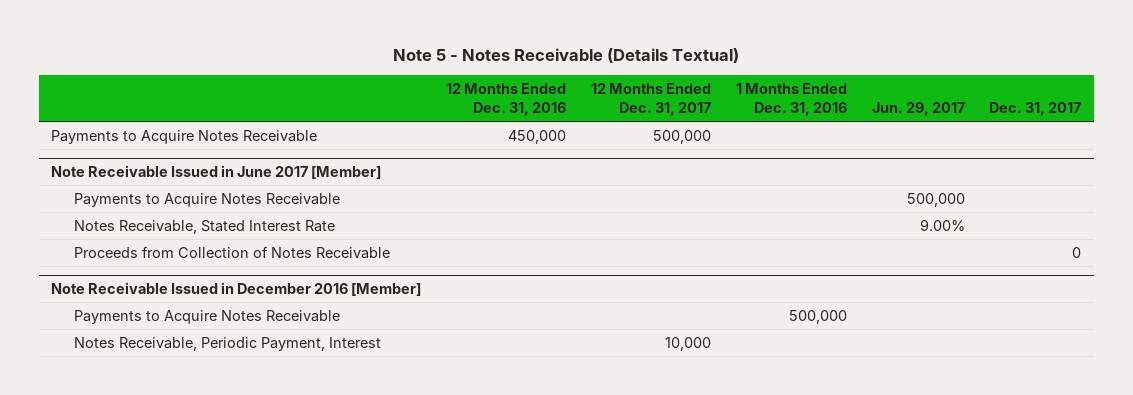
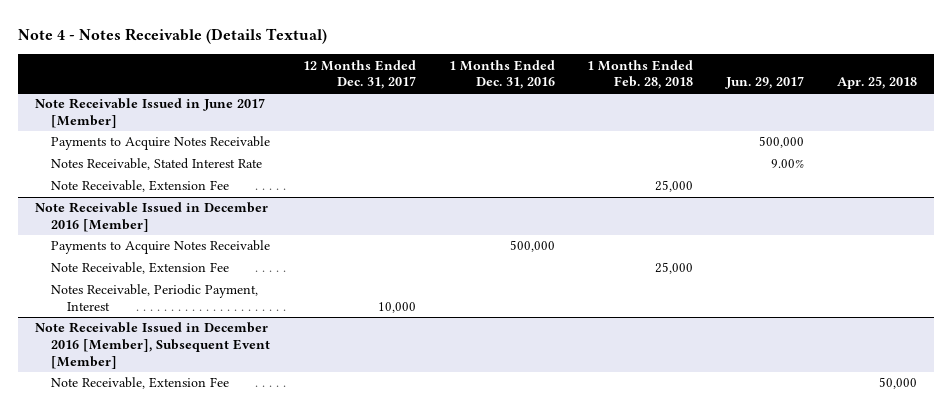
[393,48,740,64] Note 5 - Notes Receivable (Details Textual) -> [18,27,328,44] Note 4 - Notes Receivable (Details Textual)
[446,83,567,116] 12 Months Ended Dec. 31, 2016 -> none
[989,101,1082,116] Dec. 31, 2017 -> none
none -> [587,59,694,90] 1 Months Ended Feb. 28, 2018
none -> [837,76,918,90] Apr. 25, 2018
[51,129,318,144] Payments to Acquire Notes Receivable -> none
[73,245,390,259] Proceeds from Collection of Notes Receivable -> none
none -> [50,180,229,193] Note Receivable, Extension Fee
none -> [50,262,229,275] Note Receivable, Extension Fee
none -> [34,322,270,369] Note Receivable Issued in December 2016 [Member], Subsequent Event [Member]
none -> [50,377,229,390] Note Receivable, Extension Fee

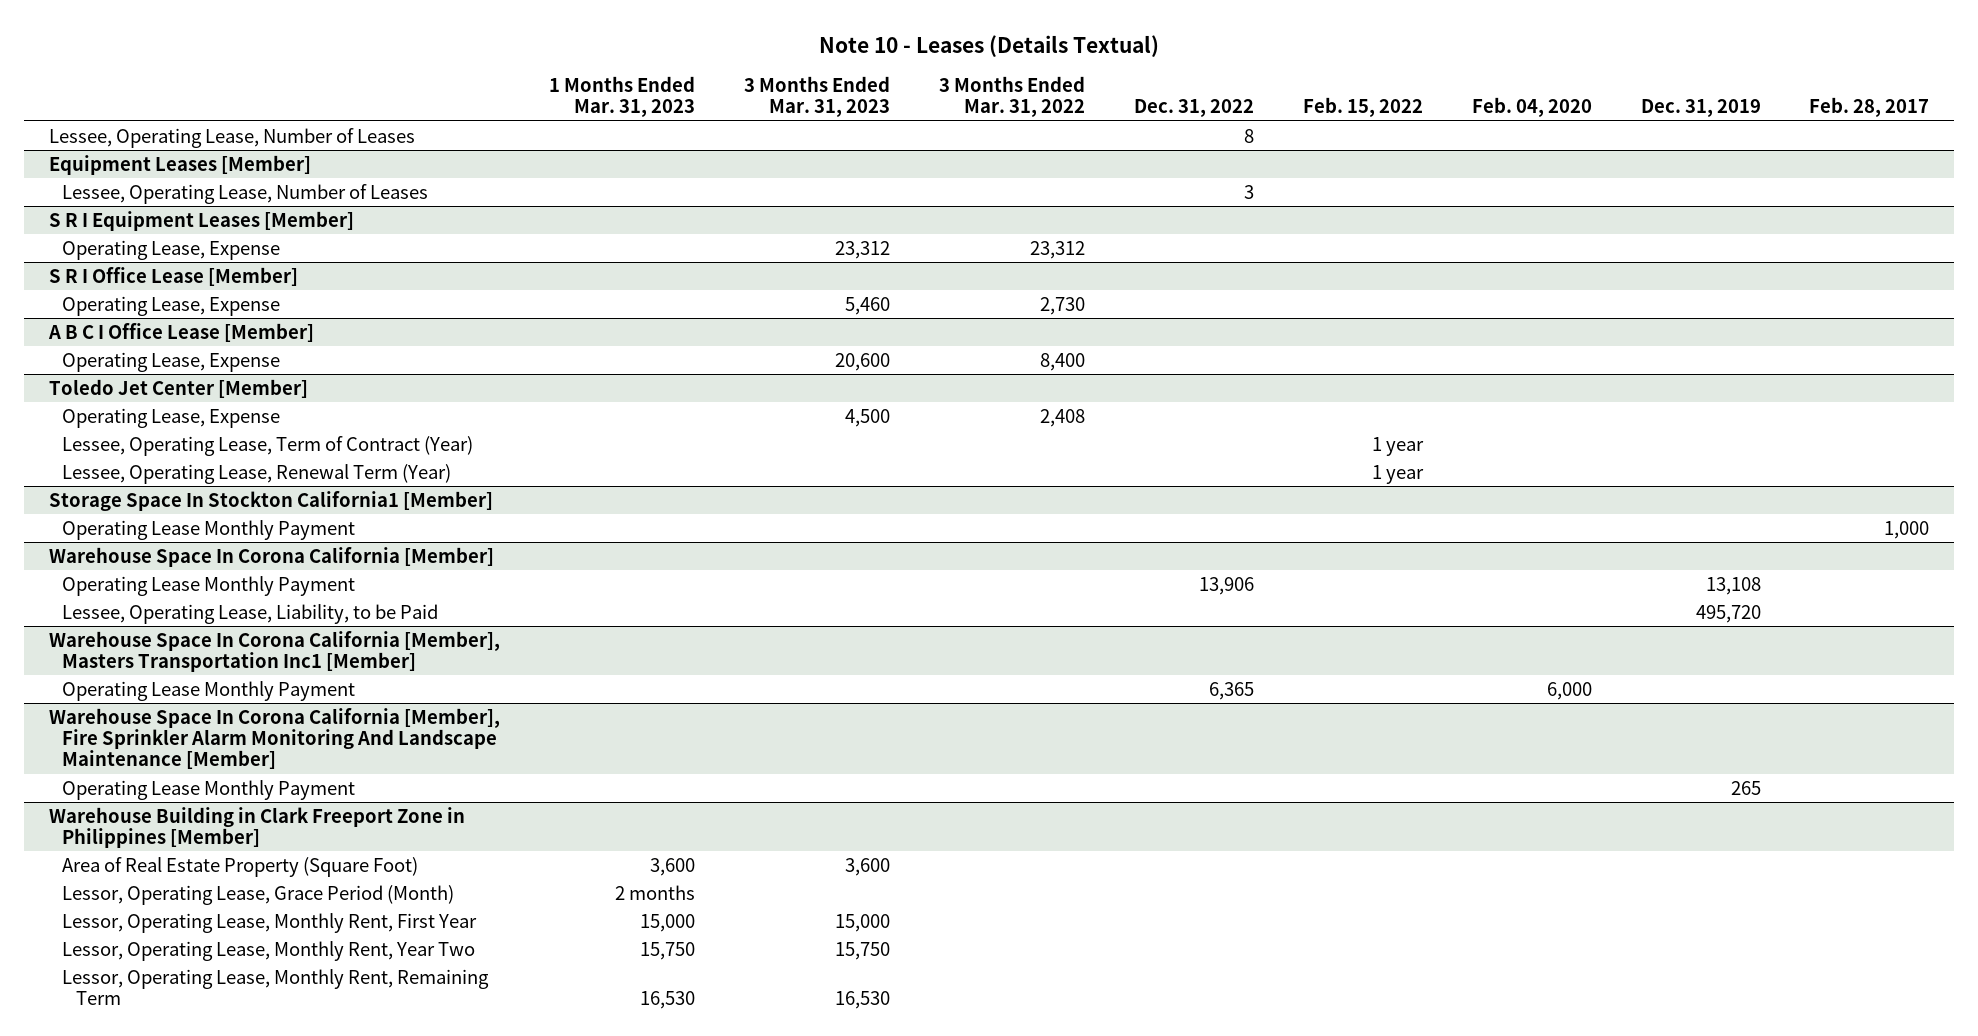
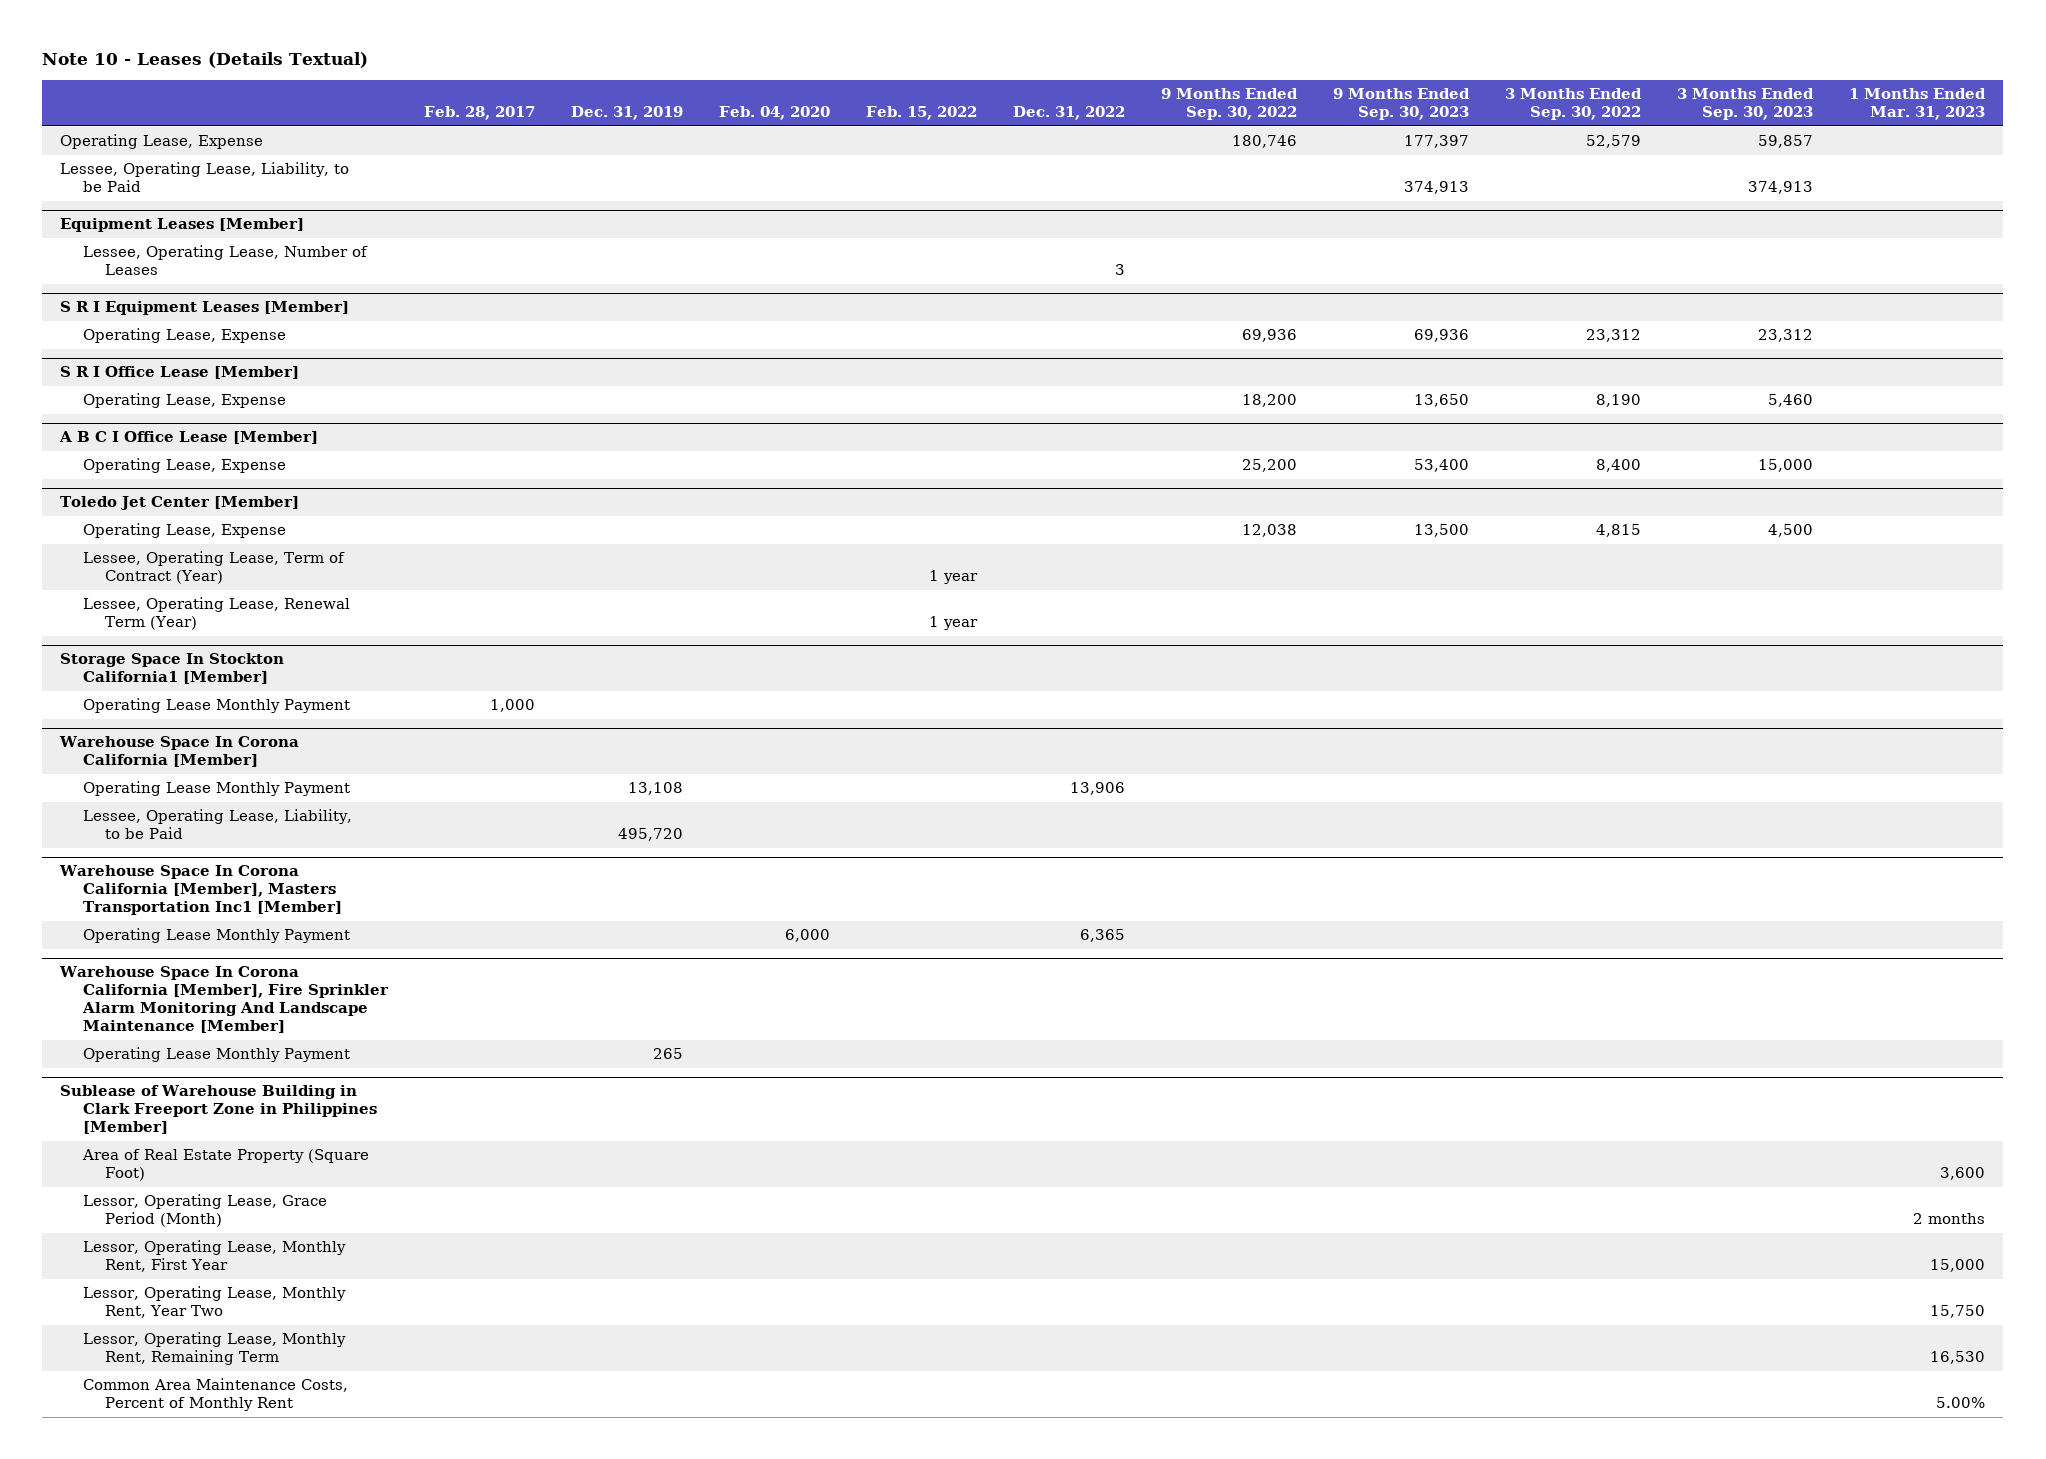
[743,75,890,118] 3 Months Ended Mar. 31, 2023 -> none
[938,75,1085,118] 3 Months Ended Mar. 31, 2022 -> none
none -> [1160,88,1298,121] 9 Months Ended Sep. 30, 2022
none -> [1333,88,1471,121] 9 Months Ended Sep. 30, 2023
none -> [1505,88,1643,121] 3 Months Ended Sep. 30, 2022
none -> [1677,88,1815,121] 3 Months Ended Sep. 30, 2023
[48,127,415,148] Lessee, Operating Lease, Number of Leases -> none
none -> [60,134,264,150] Operating Lease, Expense
none -> [60,162,350,193] Lessee, Operating Lease, Liability, to be Paid
[48,806,465,849] Warehouse Building in Clark Freeport Zone in Philippines [Member] -> [60,1085,377,1135] Sublease of Warehouse Building in Clark Freeport Zone in Philippines [Member]
none -> [82,1378,348,1412] Common Area Maintenance Costs, Percent of Monthly Rent

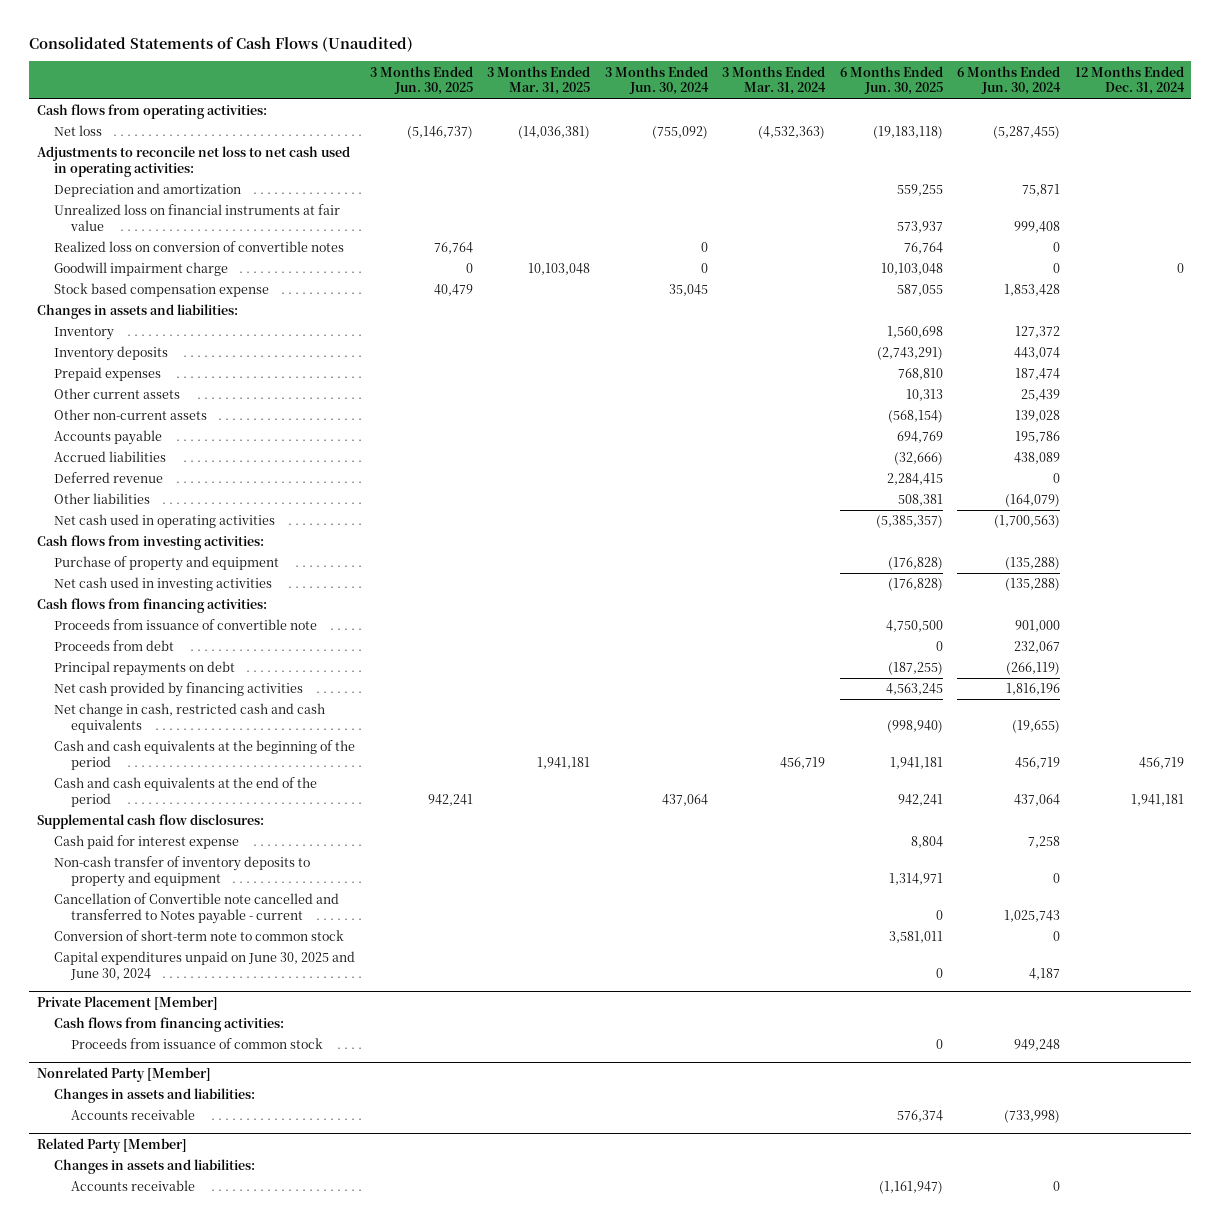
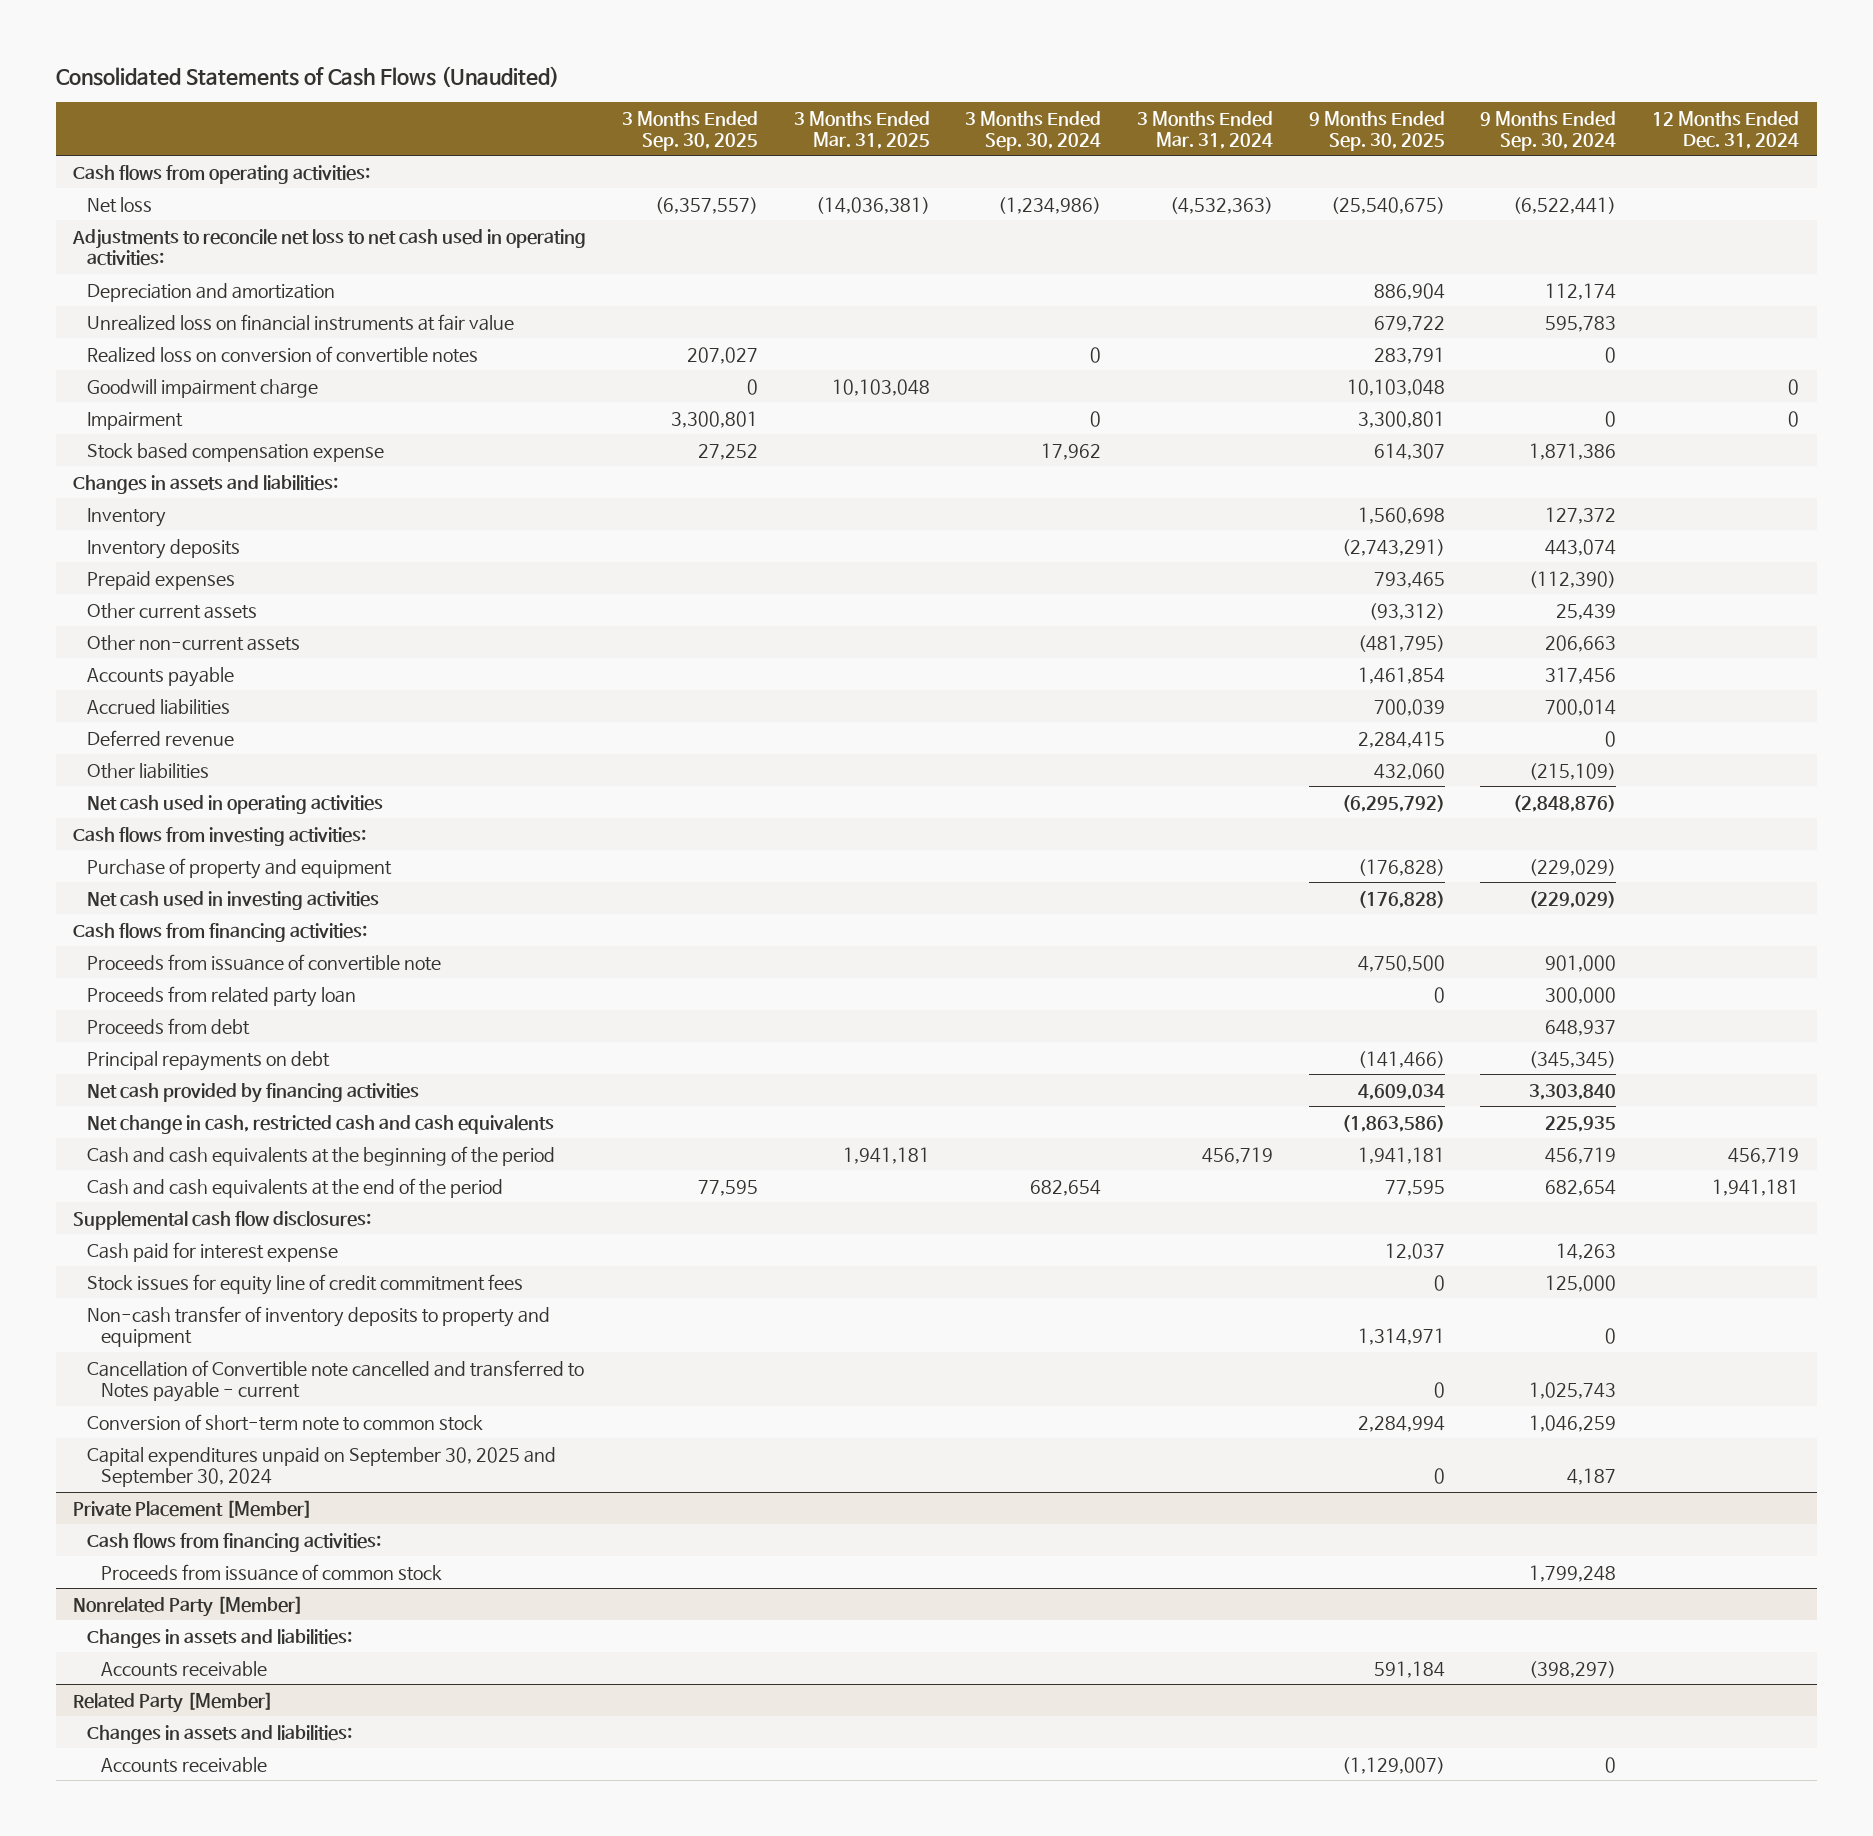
[369,65,473,96] 3 Months Ended Jun. 30, 2025 -> none
[604,65,709,96] 3 Months Ended Jun. 30, 2024 -> none
[839,65,943,96] 6 Months Ended Jun. 30, 2025 -> none
[957,65,1062,96] 6 Months Ended Jun. 30, 2024 -> none
none -> [622,110,759,151] 3 Months Ended Sep. 30, 2025
none -> [965,110,1102,151] 3 Months Ended Sep. 30, 2024
none -> [1308,110,1445,151] 9 Months Ended Sep. 30, 2025
none -> [1480,110,1617,151] 9 Months Ended Sep. 30, 2024
none -> [87,411,184,430] Impairment
none -> [87,985,357,1007] Proceeds from related party loan
none -> [87,1273,524,1295] Stock issues for equity line of credit commitment fees
[54,951,356,980] Capital expenditures unpaid on June 30, 2025 and June 30, 2024 -> [87,1446,557,1487] Capital expenditures unpaid on September 30, 2025 and September 30, 2024

